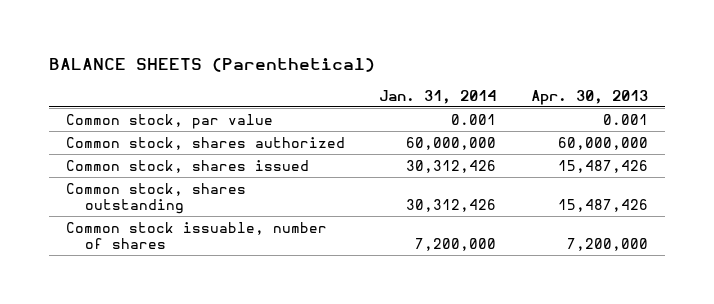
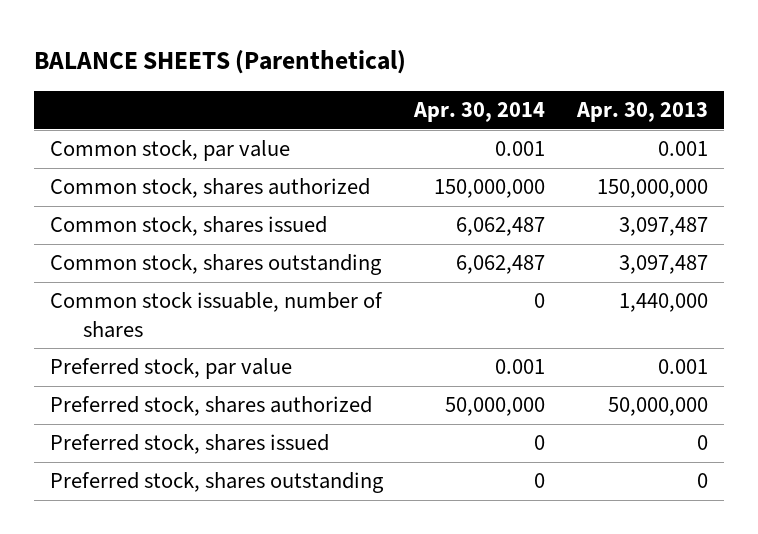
[379,89,497,104] Jan. 31, 2014 -> none
none -> [413,102,546,123] Apr. 30, 2014
[557,136,648,150] 60,000,000 -> [597,179,709,199] 150,000,000
[557,159,648,173] 15,487,426 -> [619,217,709,237] 3,097,487
[557,199,648,213] 15,487,426 -> [619,255,709,275] 3,097,487
[566,238,648,252] 7,200,000 -> [619,293,709,313] 1,440,000
none -> [49,358,292,380] Preferred stock, par value
none -> [49,396,372,417] Preferred stock, shares authorized
none -> [49,434,329,455] Preferred stock, shares issued
none -> [49,472,384,494] Preferred stock, shares outstanding

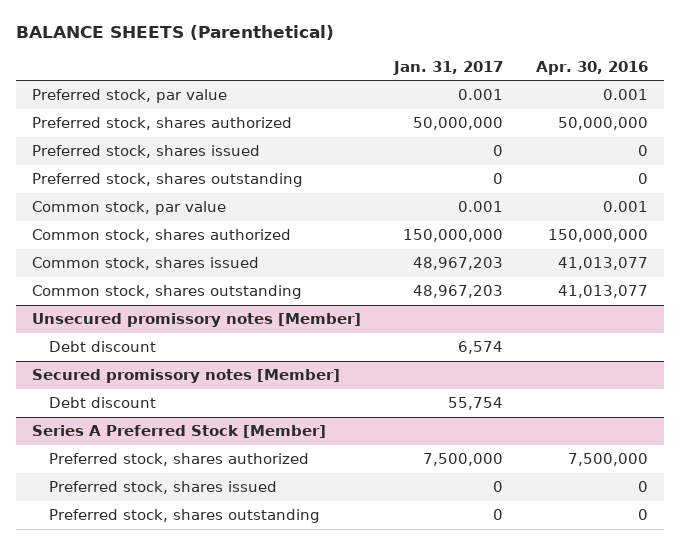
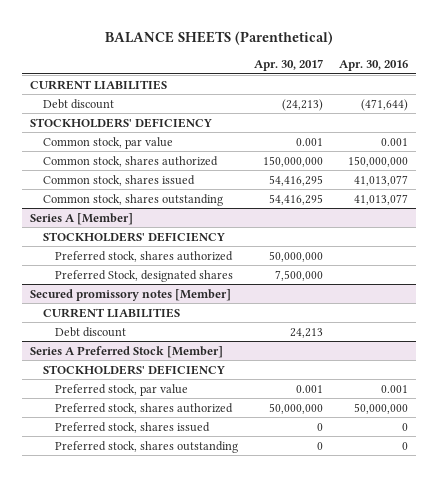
[393,60,504,75] Jan. 31, 2017 -> none
none -> [254,59,324,72] Apr. 30, 2017
[32,89,228,104] Preferred stock, par value -> none
[32,117,293,131] Preferred stock, shares authorized -> none
[32,145,261,159] Preferred stock, shares issued -> none
[32,173,304,188] Preferred stock, shares outstanding -> none
none -> [30,79,168,90] CURRENT LIABILITIES
none -> [42,98,114,109] Debt discount
none -> [30,117,213,128] STOCKHOLDERS' DEFICIENCY
[32,313,362,328] Unsecured promissory notes [Member] -> none
[49,341,157,353] Debt discount -> none
none -> [30,212,134,225] Series A [Member]
none -> [42,231,225,242] STOCKHOLDERS' DEFICIENCY
none -> [54,250,233,262] Preferred stock, shares authorized
none -> [54,269,233,282] Preferred Stock, designated shares
none -> [42,307,180,318] CURRENT LIABILITIES
none -> [42,364,225,375] STOCKHOLDERS' DEFICIENCY
none -> [54,383,188,396] Preferred stock, par value
[567,453,648,467] 7,500,000 -> [354,402,409,414] 50,000,000

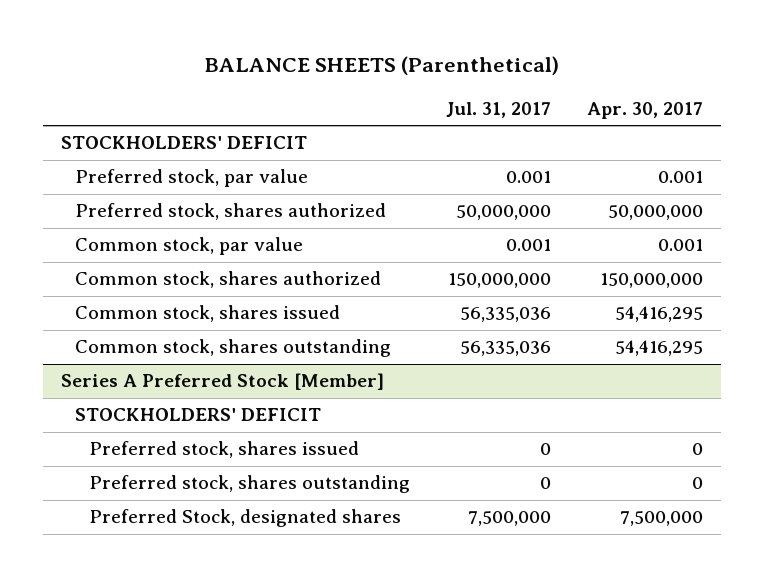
[339,60,409,72] Apr. 30, 2016 -> none
none -> [446,101,552,118] Jul. 31, 2017
[30,79,168,90] CURRENT LIABILITIES -> none
[42,98,114,109] Debt discount -> none
[30,117,213,128] STOCKHOLDERS' DEFICIENCY -> [60,136,307,150] STOCKHOLDERS' DEFICIT
none -> [75,169,309,188] Preferred stock, par value
none -> [75,203,387,221] Preferred stock, shares authorized
[30,212,134,225] Series A [Member] -> none
[42,231,225,242] STOCKHOLDERS' DEFICIENCY -> none
[54,250,233,262] Preferred stock, shares authorized -> none
[54,269,233,282] Preferred Stock, designated shares -> none
[30,288,232,301] Secured promissory notes [Member] -> none
[42,307,180,318] CURRENT LIABILITIES -> none
[54,326,126,337] Debt discount -> none
[54,383,188,396] Preferred stock, par value -> none
[54,402,233,414] Preferred stock, shares authorized -> none
[42,364,225,375] STOCKHOLDERS' DEFICIENCY -> [75,408,322,422] STOCKHOLDERS' DEFICIT
none -> [89,509,402,528] Preferred Stock, designated shares

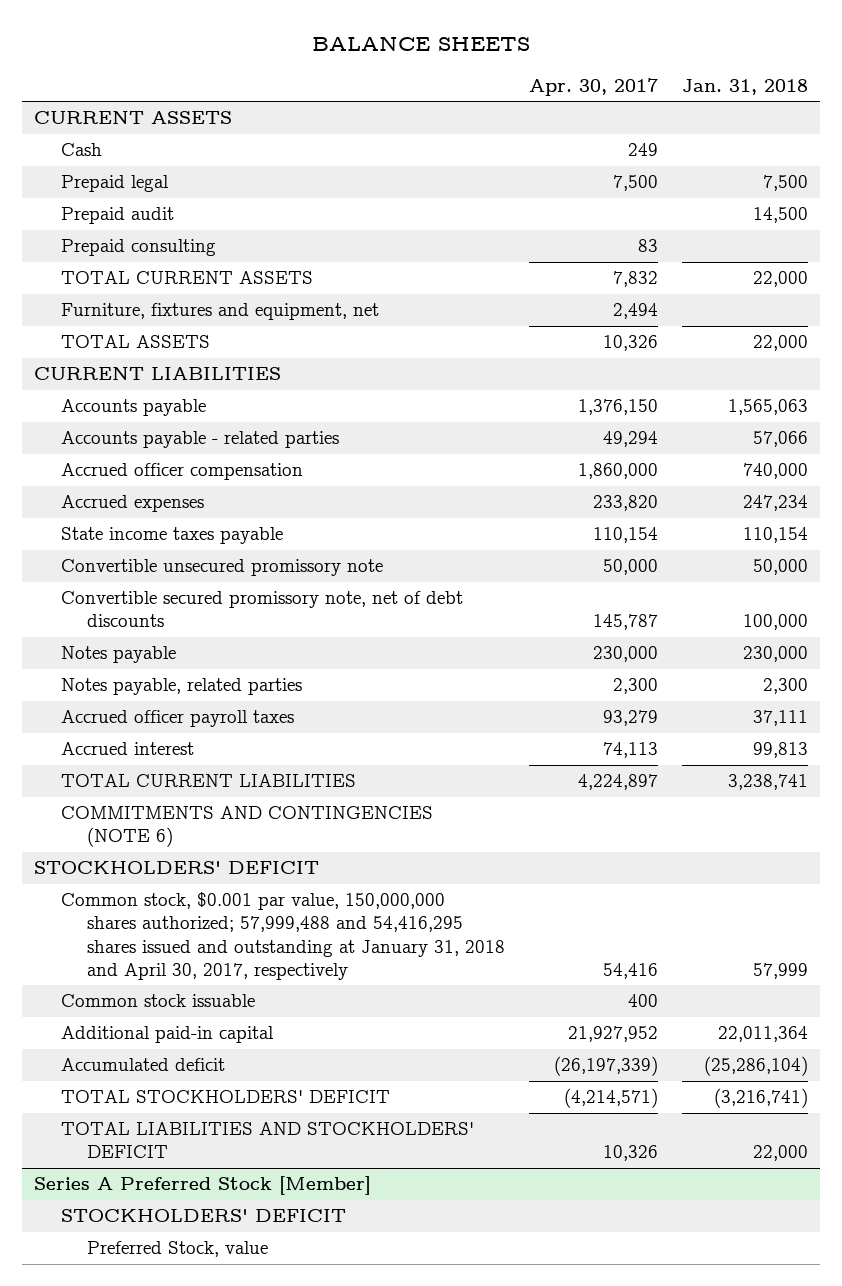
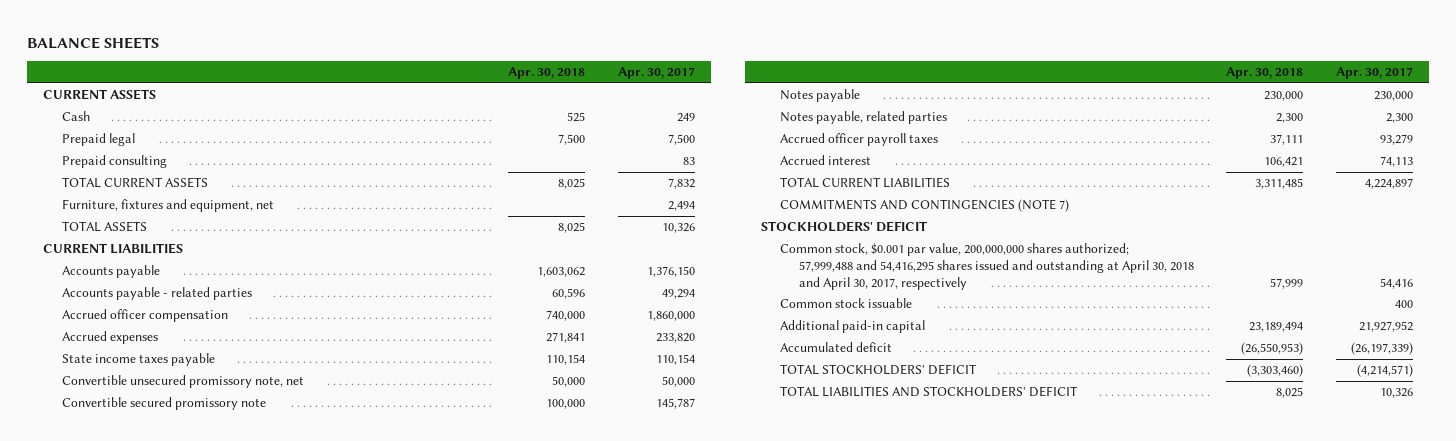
[681,78,808,95] Jan. 31, 2018 -> none
none -> [508,67,586,80] Apr. 30, 2018
[60,207,174,225] Prepaid audit -> none
[60,559,383,577] Convertible unsecured promissory note -> [61,375,304,389] Convertible unsecured promissory note, net
[60,591,463,628] Convertible secured promissory note, net of debt discounts -> [61,397,266,411] Convertible secured promissory note
[60,806,433,848] COMMITMENTS AND CONTINGENCIES (NOTE 6) -> [780,199,1070,213] COMMITMENTS AND CONTINGENCIES (NOTE 7)
[60,892,506,980] Common stock, $0.001 par value, 150,000,000 shares authorized; 57,999,488 and 54,416,295 shares issued and outstanding at January 31, 2018 and April 30, 2017, respectively -> [780,243,1194,290] Common stock, $0.001 par value, 200,000,000 shares authorized; 57,999,488 and 54,416,295 shares issued and outstanding at April 30, 2018 and April 30, 2017, respectively
[34,1176,372,1196] Series A Preferred Stock [Member] -> none
[60,1209,346,1223] STOCKHOLDERS' DEFICIT -> none
[87,1241,269,1258] Preferred Stock, value -> none

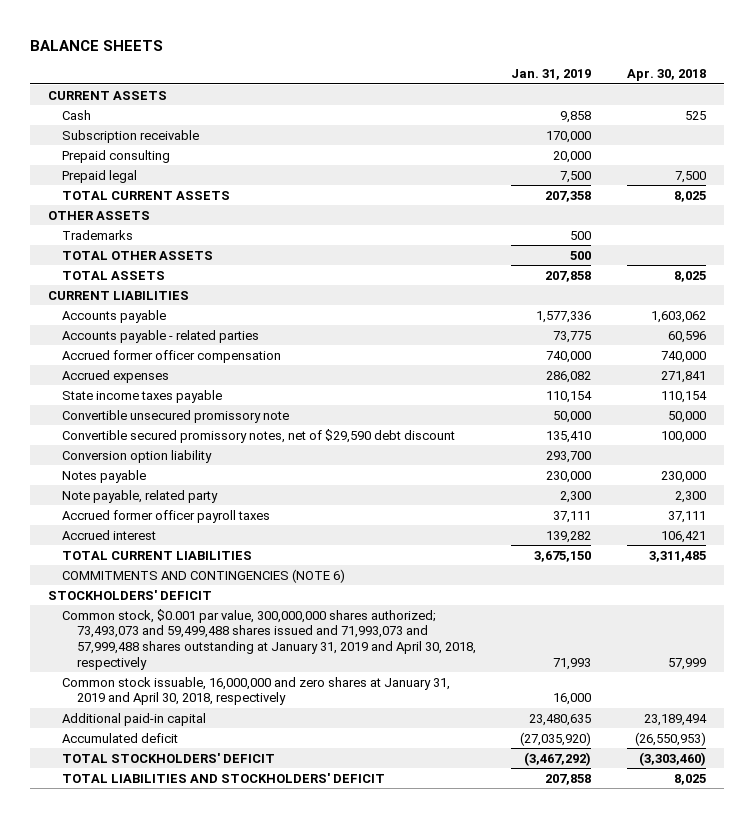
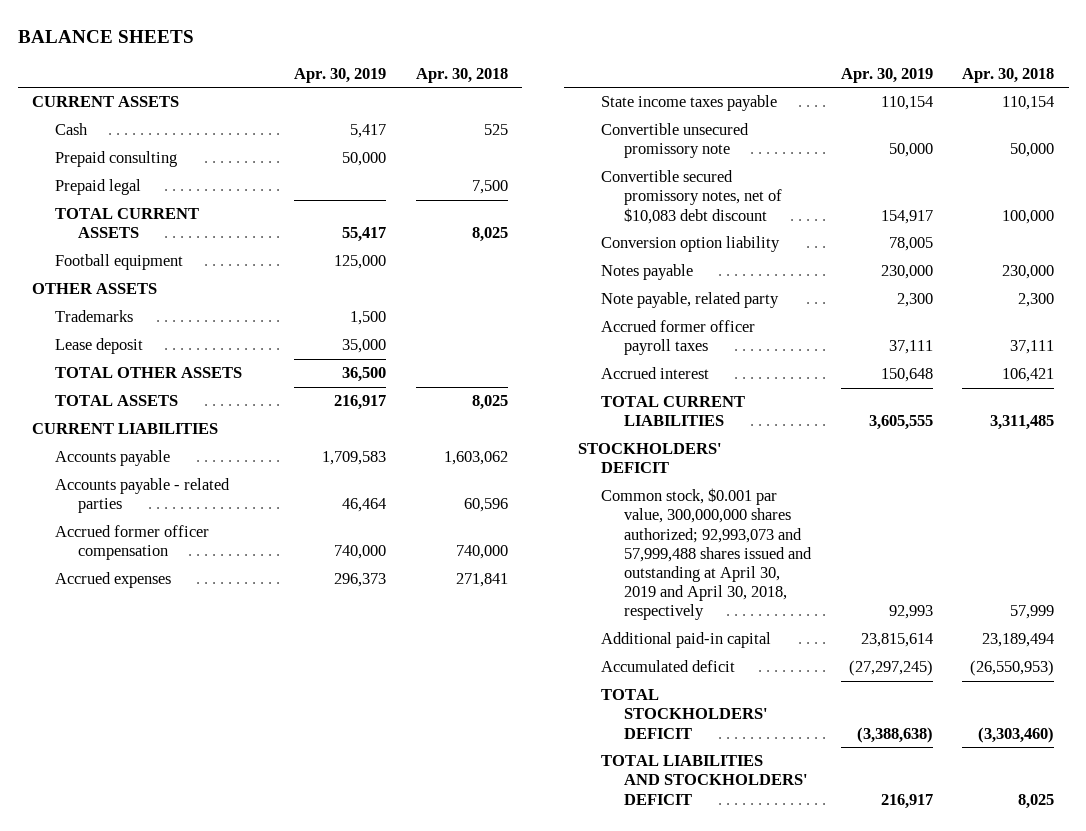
[511,69,592,81] Jan. 31, 2019 -> none
none -> [294,67,387,83] Apr. 30, 2019
[62,129,200,143] Subscription receivable -> none
none -> [55,254,184,271] Football equipment
none -> [55,338,144,355] Lease deposit
[62,428,456,443] Convertible secured promissory notes, net of $29,590 debt discount -> [601,170,783,224] Convertible secured promissory notes, net of $10,083 debt discount
[62,568,346,583] COMMITMENTS AND CONTINGENCIES (NOTE 6) -> none
[62,676,451,706] Common stock issuable, 16,000,000 and zero shares at January 31, 2019 and April 30, 2018, respectively -> none
[62,608,476,671] Common stock, $0.001 par value, 300,000,000 shares authorized; 73,493,073 and 59,499,488 shares issued and 71,993,073 and 57,999,488 shares outstanding at January 31, 2019 and April 30, 2018, respectively -> [601,488,813,621] Common stock, $0.001 par value, 300,000,000 shares authorized; 92,993,073 and 57,999,488 shares issued and outstanding at April 30, 2019 and April 30, 2018, respectively

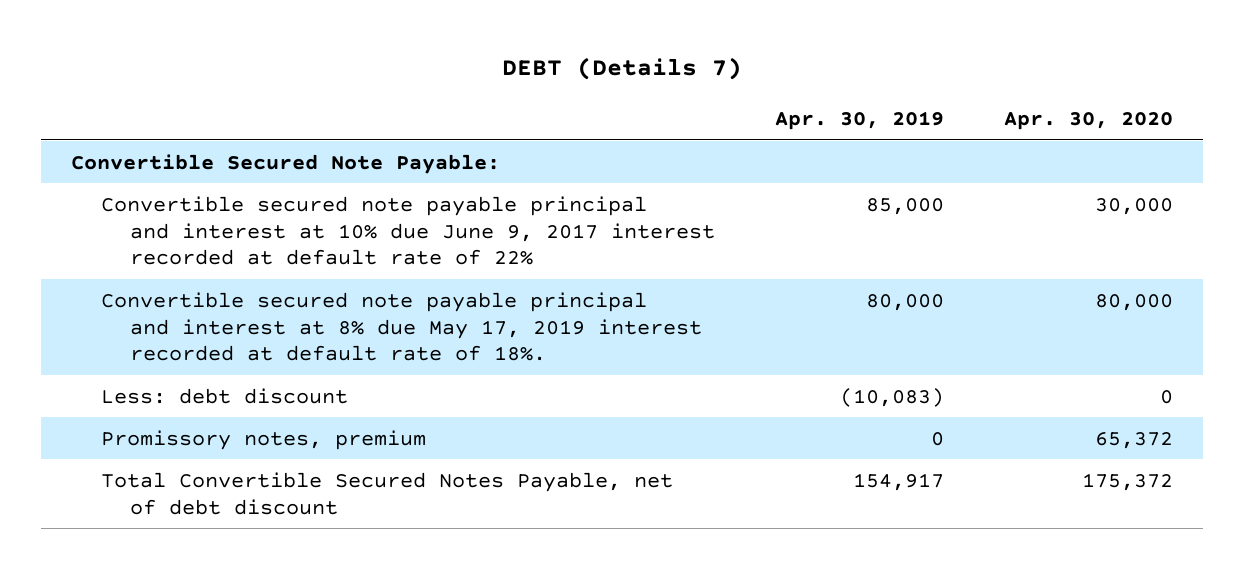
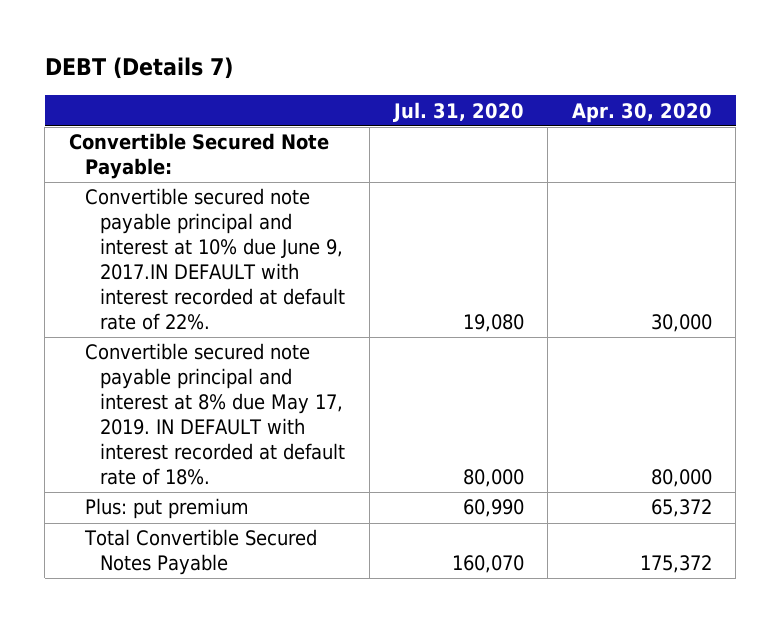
[774,110,944,130] Apr. 30, 2019 -> none
none -> [392,101,524,122] Jul. 31, 2020
[100,387,348,404] Less: debt discount -> none
[100,195,715,266] Convertible secured note payable principal and interest at 10% due June 9, 2017 interest recorded at default rate of 22% -> [84,188,346,330] Convertible secured note payable principal and interest at 10% due June 9, 2017.IN DEFAULT with interest recorded at default rate of 22%.
[100,291,702,362] Convertible secured note payable principal and interest at 8% due May 17, 2019 interest recorded at default rate of 18%. -> [84,343,346,485] Convertible secured note payable principal and interest at 8% due May 17, 2019. IN DEFAULT with interest recorded at default rate of 18%.
[100,429,426,450] Promissory notes, premium -> [84,498,249,520] Plus: put premium
[100,471,673,515] Total Convertible Secured Notes Payable, net of debt discount -> [83,529,317,576] Total Convertible Secured Notes Payable

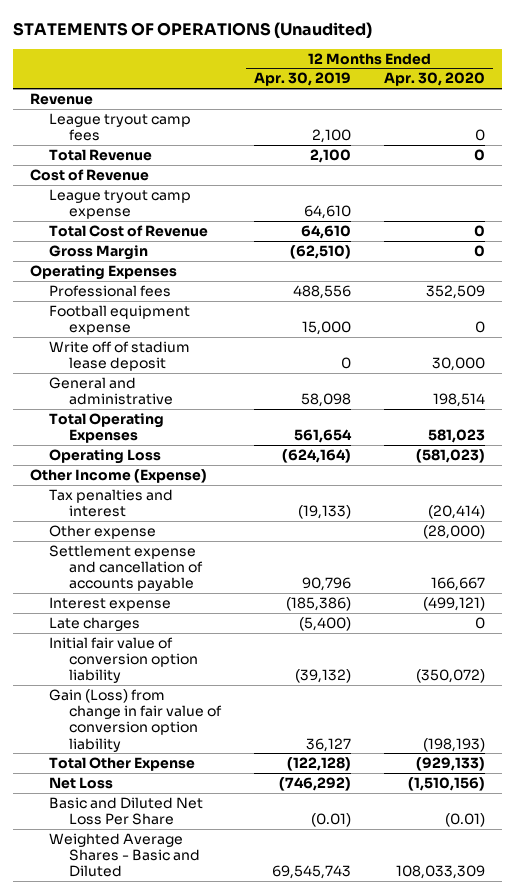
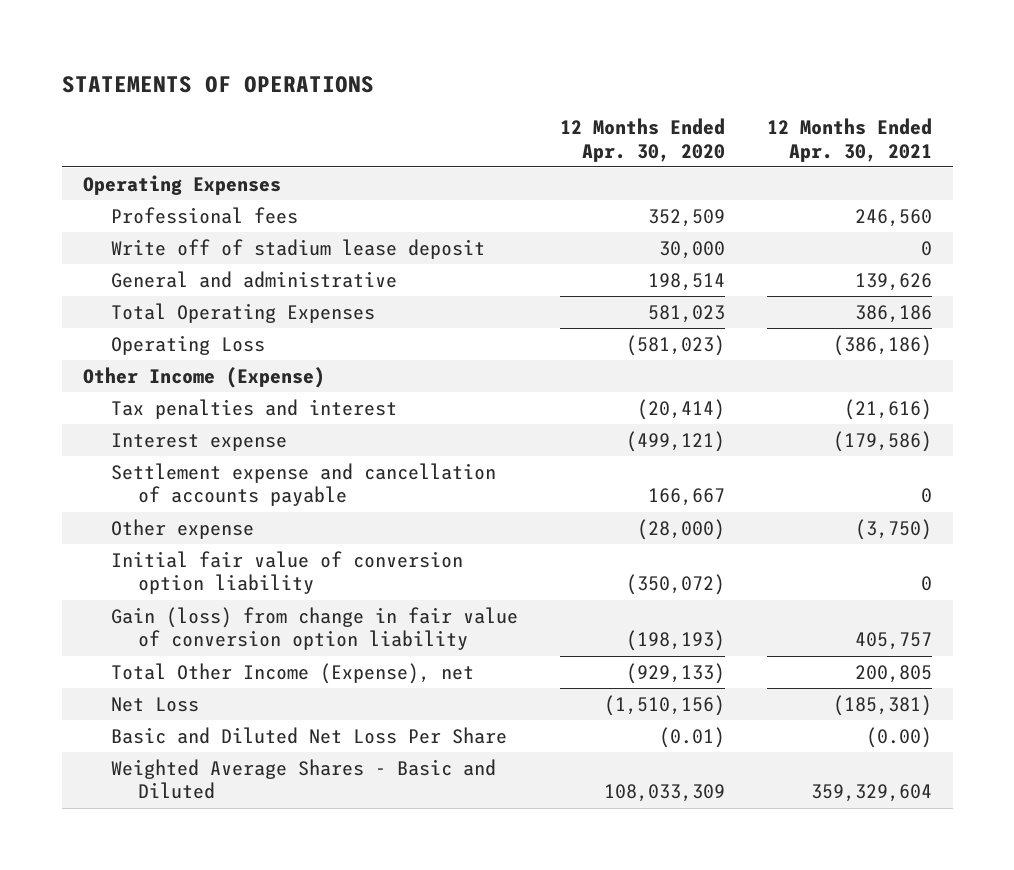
[13,21,373,38] STATEMENTS OF OPERATIONS (Unaudited) -> [61,75,374,93] STATEMENTS OF OPERATIONS
[254,72,352,87] Apr. 30, 2019 -> none
none -> [766,118,932,162] 12 Months Ended Apr. 30, 2021
[29,92,93,105] Revenue -> none
[49,112,192,142] League tryout camp fees -> none
[49,148,153,161] Total Revenue -> none
[29,168,149,181] Cost of Revenue -> none
[49,188,192,220] League tryout camp expense -> none
[49,224,209,237] Total Cost of Revenue -> none
[49,244,149,260] Gross Margin -> none
[49,304,191,336] Football equipment expense -> none
[49,616,141,631] Late charges -> none
[49,544,203,592] Settlement expense and cancellation of accounts payable -> [110,463,496,507] Settlement expense and cancellation of accounts payable
[49,524,157,539] Other expense -> [110,519,254,540] Other expense
[49,688,222,752] Gain (Loss) from change in fair value of conversion option liability -> [110,607,518,651] Gain (loss) from change in fair value of conversion option liability
[49,756,196,771] Total Other Expense -> [110,663,474,685] Total Other Income (Expense), net

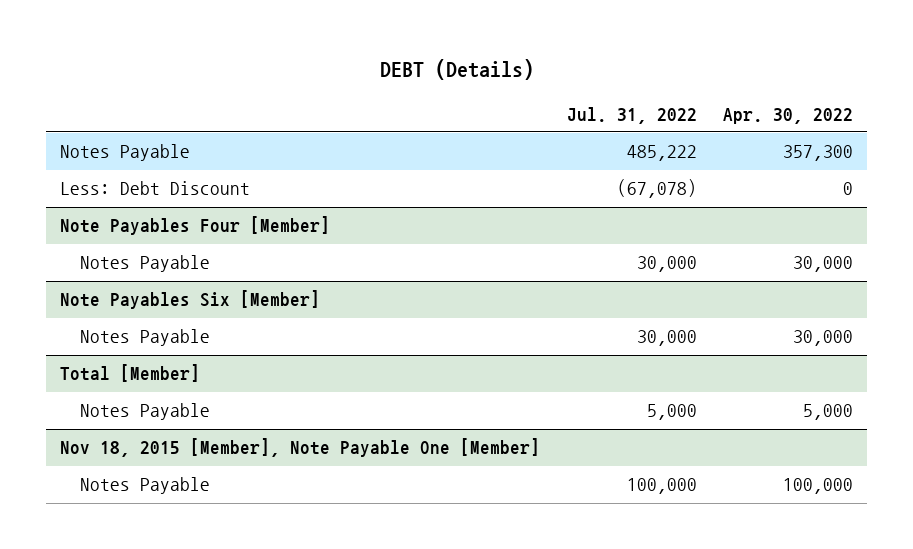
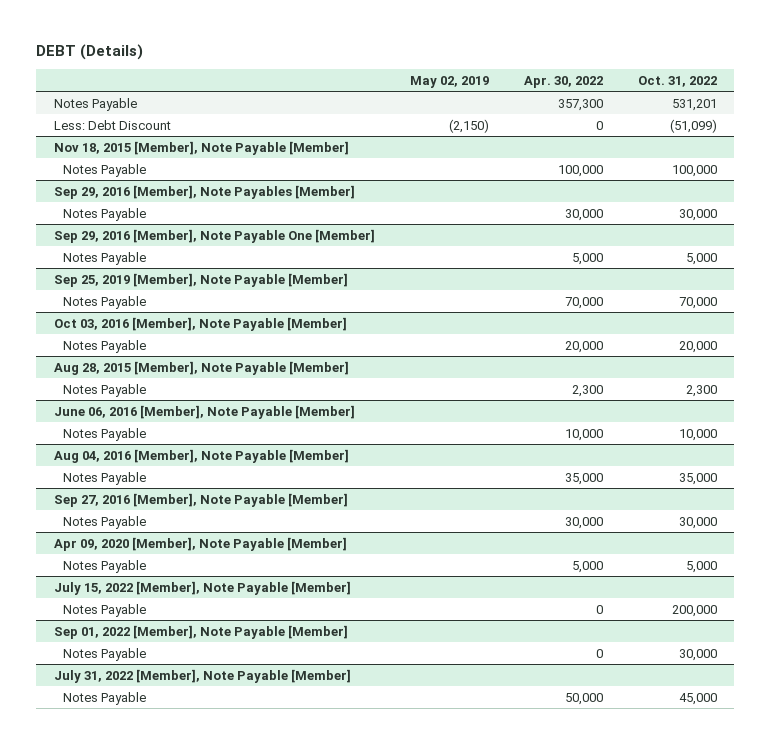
[566,106,697,124] Jul. 31, 2022 -> none
none -> [409,75,489,88] May 02, 2019
none -> [637,75,717,87] Oct. 31, 2022
[59,216,330,236] Note Payables Four [Member] -> none
none -> [53,140,349,155] Nov 18, 2015 [Member], Note Payable [Member]
none -> [62,163,146,177] Notes Payable
none -> [53,184,355,199] Sep 29, 2016 [Member], Note Payables [Member]
[59,290,320,310] Note Payables Six [Member] -> none
none -> [53,228,375,243] Sep 29, 2016 [Member], Note Payable One [Member]
none -> [62,251,146,265] Notes Payable
none -> [53,272,348,287] Sep 25, 2019 [Member], Note Payable [Member]
none -> [62,295,146,309] Notes Payable
none -> [53,316,347,331] Oct 03, 2016 [Member], Note Payable [Member]
none -> [62,339,146,353] Notes Payable
none -> [53,360,349,375] Aug 28, 2015 [Member], Note Payable [Member]
none -> [62,383,146,397] Notes Payable
none -> [53,404,355,419] June 06, 2016 [Member], Note Payable [Member]
none -> [62,427,146,441] Notes Payable
none -> [53,448,349,463] Aug 04, 2016 [Member], Note Payable [Member]
none -> [62,471,146,485] Notes Payable
none -> [53,492,348,507] Sep 27, 2016 [Member], Note Payable [Member]
[59,364,200,383] Total [Member] -> none
none -> [53,536,347,551] Apr 09, 2020 [Member], Note Payable [Member]
[59,438,540,458] Nov 18, 2015 [Member], Note Payable One [Member] -> none
none -> [53,580,351,595] July 15, 2022 [Member], Note Payable [Member]
[783,478,854,495] 100,000 -> [595,604,603,614] 0
none -> [53,624,348,639] Sep 01, 2022 [Member], Note Payable [Member]
none -> [62,647,146,661] Notes Payable
none -> [53,668,351,683] July 31, 2022 [Member], Note Payable [Member]
none -> [62,691,146,705] Notes Payable

